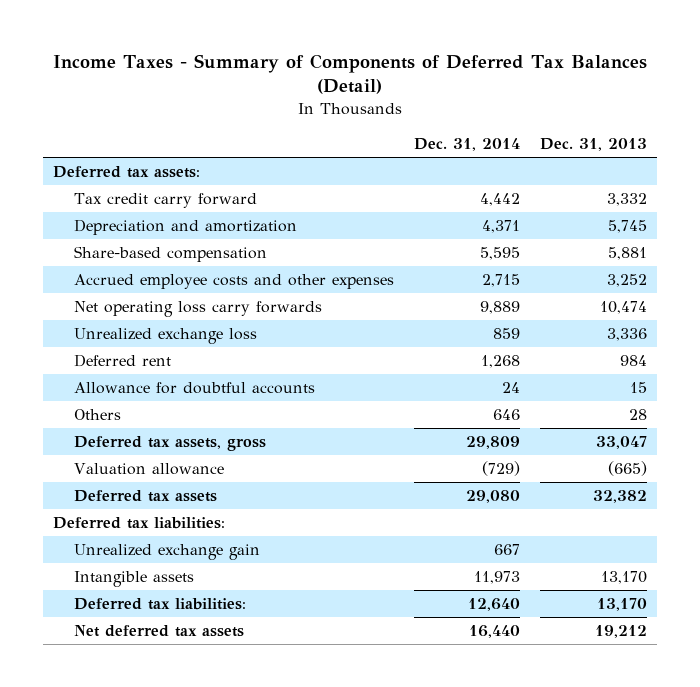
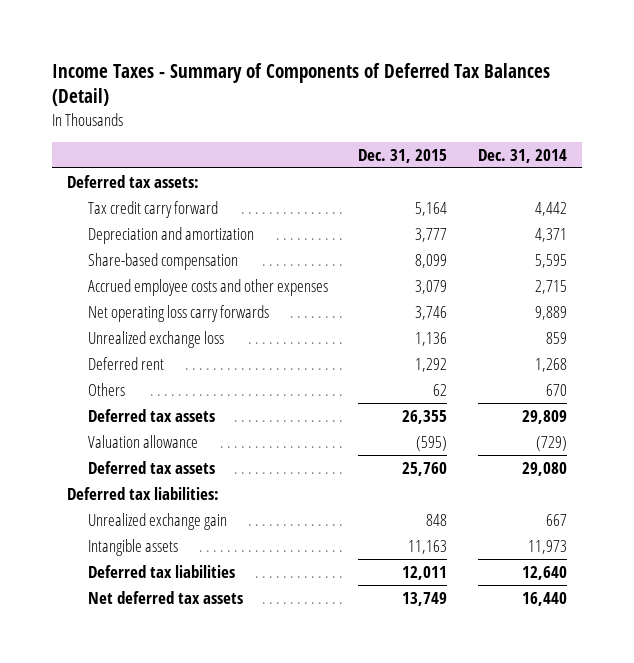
[539,137,647,151] Dec. 31, 2013 -> none
none -> [358,148,448,163] Dec. 31, 2015
[73,382,315,395] Allowance for doubtful accounts -> none
[492,409,520,421] 646 -> [545,383,567,396] 670
[73,436,266,452] Deferred tax assets, gross -> [88,408,216,422] Deferred tax assets
[73,598,246,611] Deferred tax liabilities: -> [88,564,236,578] Deferred tax liabilities

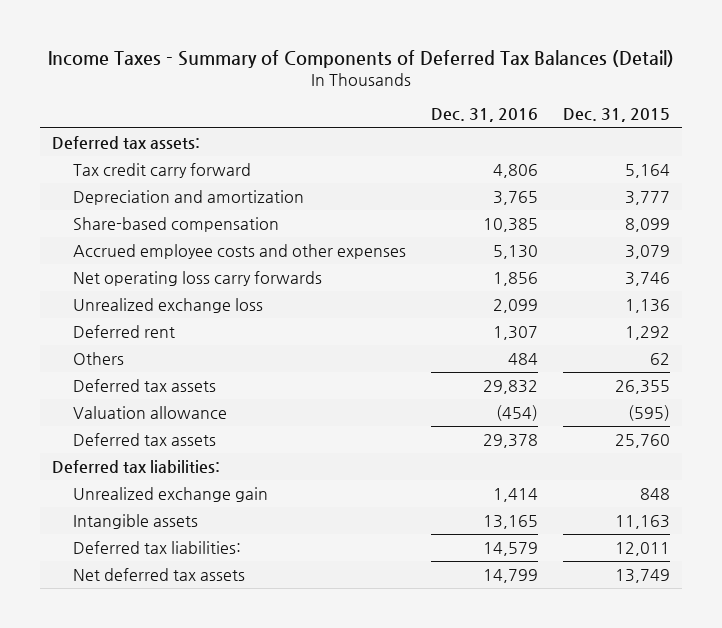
[477,148,567,163] Dec. 31, 2014 -> none
none -> [430,108,538,123] Dec. 31, 2016
[88,564,236,578] Deferred tax liabilities -> [73,541,242,555] Deferred tax liabilities:

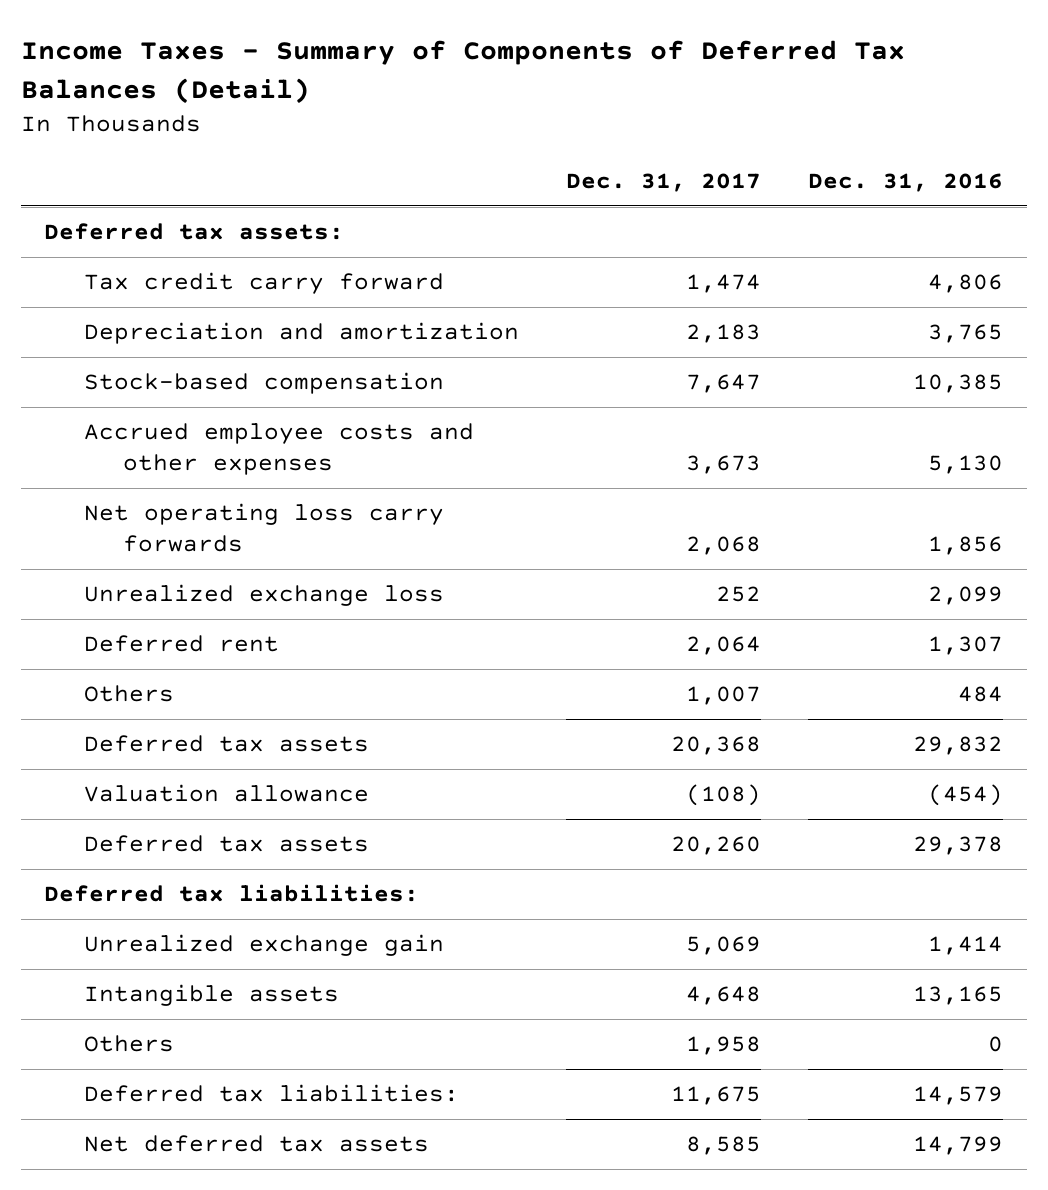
[562,108,670,123] Dec. 31, 2015 -> none
none -> [565,172,761,192] Dec. 31, 2017
[73,217,280,233] Share-based compensation -> [83,372,444,395] Stock-based compensation
none -> [83,1035,174,1053] Others

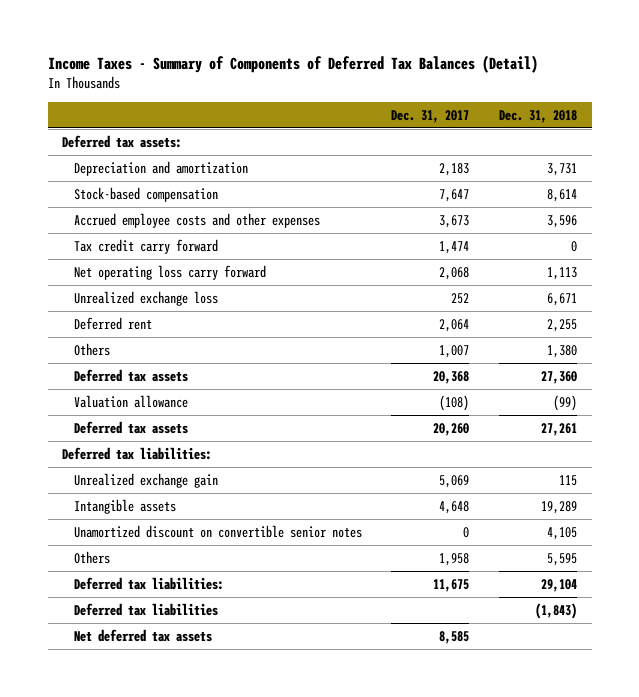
[808,172,1004,192] Dec. 31, 2016 -> none
none -> [498,109,577,123] Dec. 31, 2018
[83,272,444,295] Tax credit carry forward -> [73,238,218,254] Tax credit carry forward
[83,503,444,553] Net operating loss carry forwards -> [73,264,266,280] Net operating loss carry forward
none -> [73,524,362,538] Unamortized discount on convertible senior notes
none -> [73,602,218,616] Deferred tax liabilities

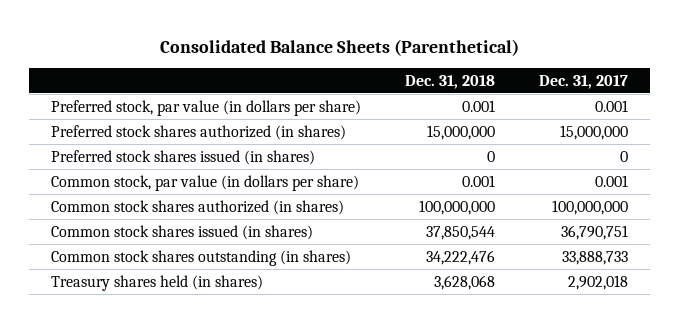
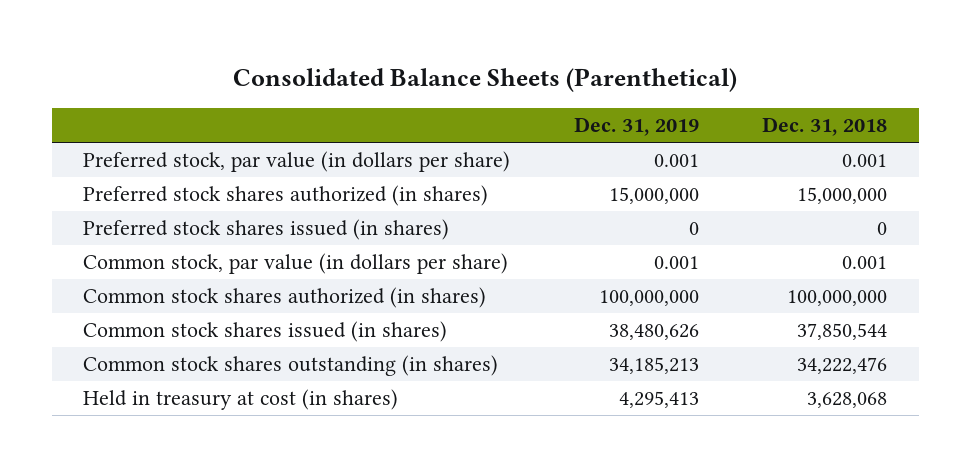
[539,74,629,89] Dec. 31, 2017 -> none
none -> [573,117,699,137] Dec. 31, 2019
[51,274,264,291] Treasury shares held (in shares) -> [83,389,399,411] Held in treasury at cost (in shares)

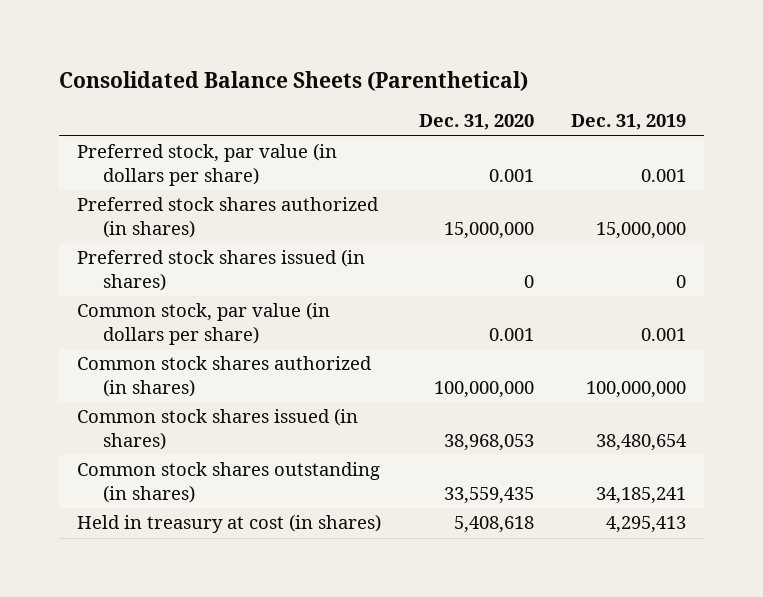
[761,117,887,137] Dec. 31, 2018 -> none
none -> [418,114,534,131] Dec. 31, 2020
[608,324,699,341] 38,480,626 -> [595,434,687,452] 38,480,654
[608,357,699,375] 34,185,213 -> [595,487,686,505] 34,185,241

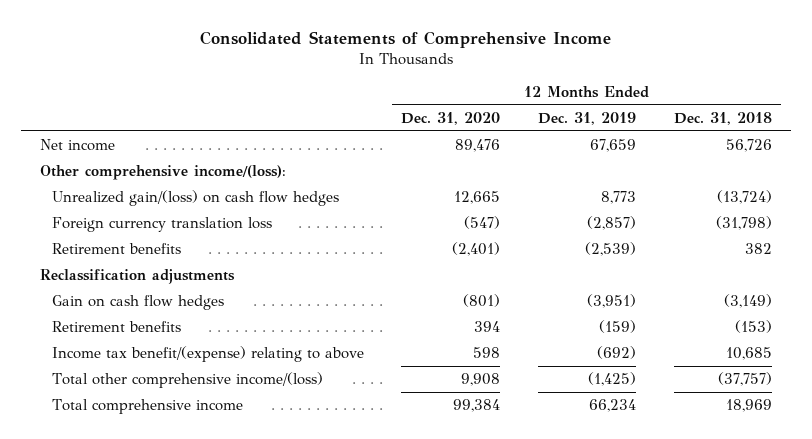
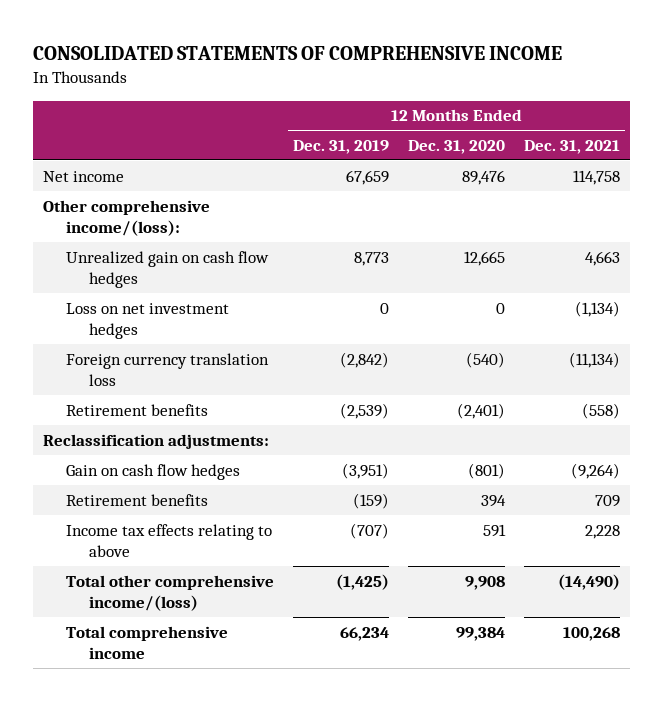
[199,31,611,49] Consolidated Statements of Comprehensive Income -> [33,46,563,61] CONSOLIDATED STATEMENTS OF COMPREHENSIVE INCOME
[673,111,772,125] Dec. 31, 2018 -> none
none -> [524,139,621,154] Dec. 31, 2021
[51,190,339,207] Unrealized gain/(loss) on cash flow hedges -> [66,250,270,288] Unrealized gain on cash flow hedges
none -> [66,302,230,339] Loss on net investment hedges
[464,216,501,230] (547) -> [466,351,506,368] (540)
[587,216,637,231] (2,857) -> [340,351,390,368] (2,842)
[40,269,236,285] Reclassification adjustments -> [42,433,269,449] Reclassification adjustments:
[51,346,364,363] Income tax benefit/(expense) relating to above -> [66,523,273,557] Income tax effects relating to above
[473,347,501,359] 598 -> [483,523,507,537] 591
[597,346,637,360] (692) -> [350,522,390,539] (707)

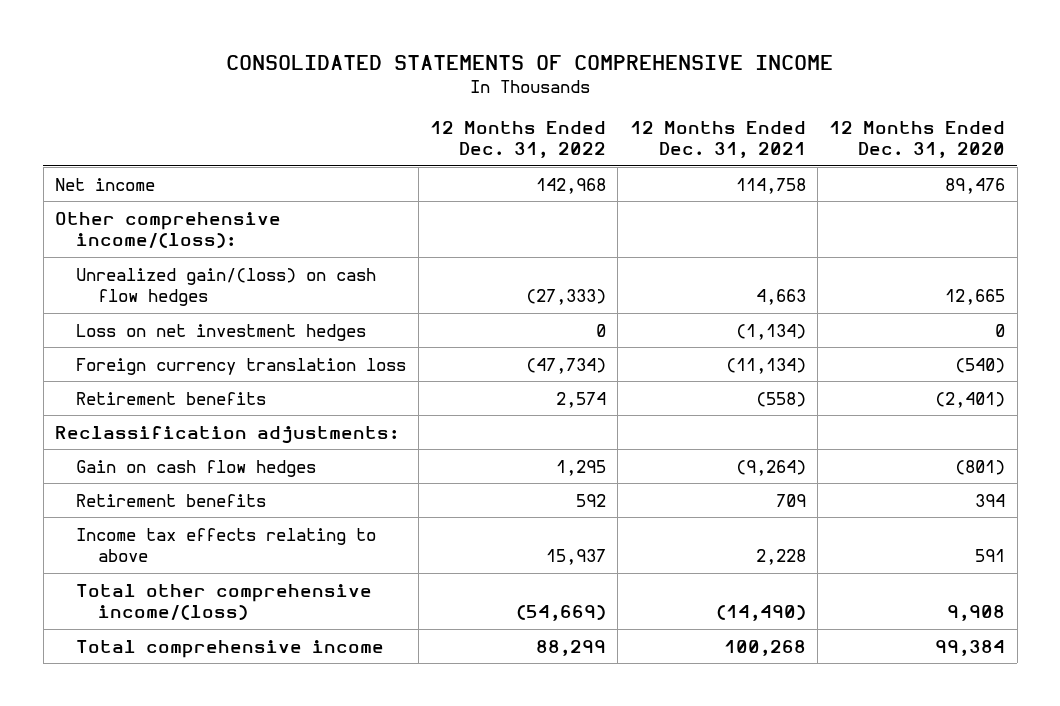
[293,139,390,154] Dec. 31, 2019 -> none
none -> [430,120,607,159] 12 Months Ended Dec. 31, 2022
[66,250,270,288] Unrealized gain on cash flow hedges -> [76,267,377,307] Unrealized gain/(loss) on cash flow hedges

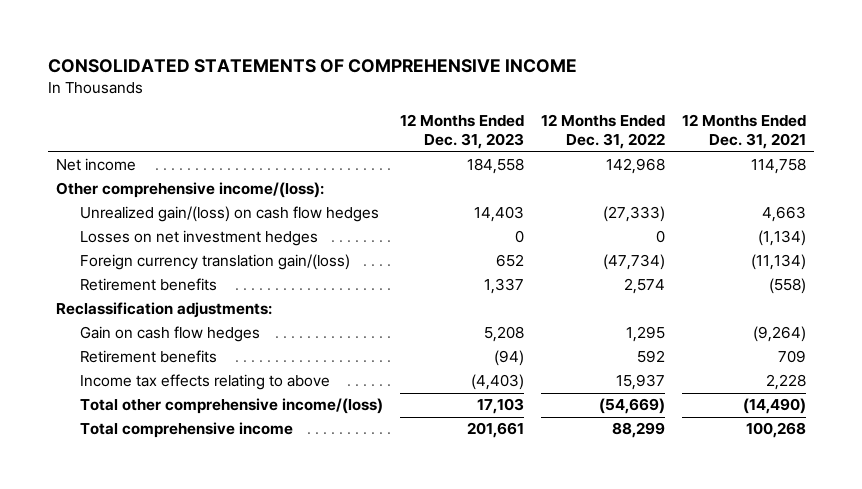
[829,120,1006,159] 12 Months Ended Dec. 31, 2020 -> none
none -> [399,114,524,150] 12 Months Ended Dec. 31, 2023
[76,323,367,341] Loss on net investment hedges -> [79,230,318,247] Losses on net investment hedges
[76,357,407,375] Foreign currency translation loss -> [79,254,350,271] Foreign currency translation gain/(loss)

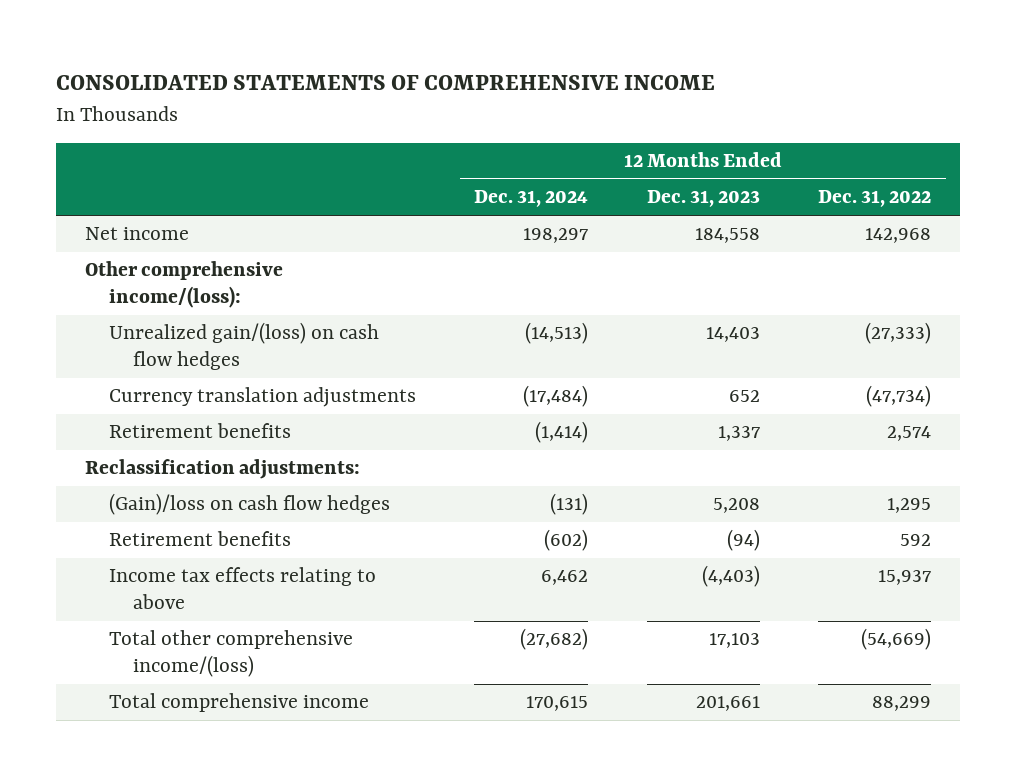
[681,114,806,150] 12 Months Ended Dec. 31, 2021 -> none
none -> [474,190,589,208] Dec. 31, 2024
[79,230,318,247] Losses on net investment hedges -> none
[79,254,350,271] Foreign currency translation gain/(loss) -> [108,387,416,408] Currency translation adjustments
[79,326,260,343] Gain on cash flow hedges -> [108,493,390,516] (Gain)/loss on cash flow hedges

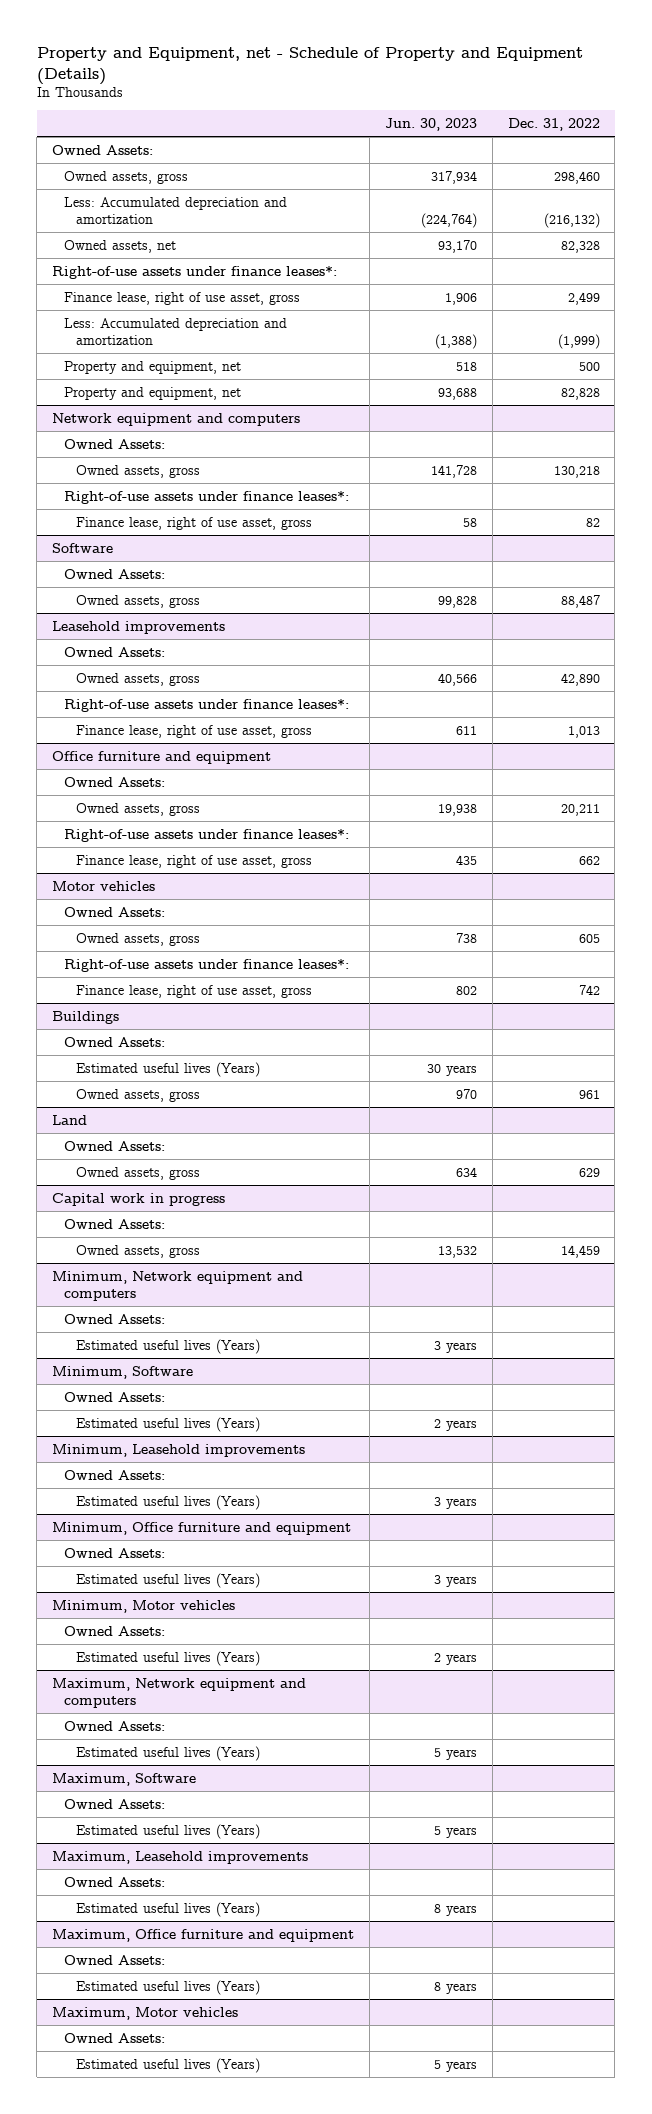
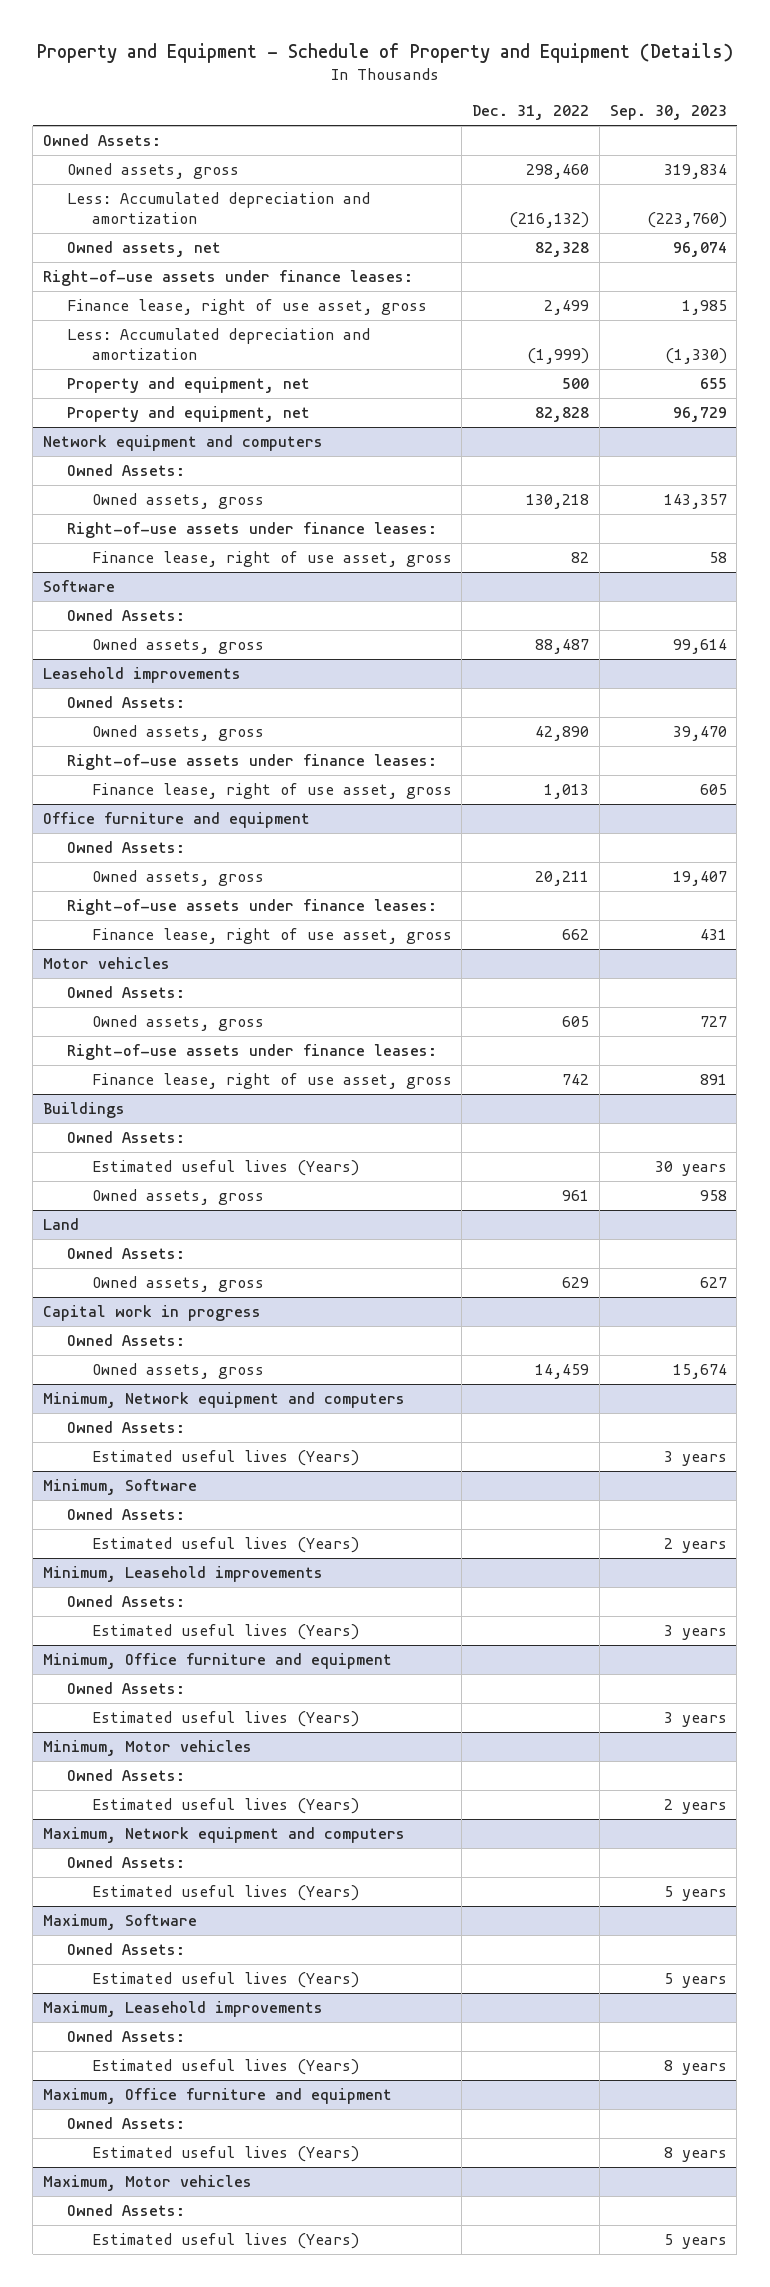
[36,46,583,85] Property and Equipment, net - Schedule of Property and Equipment (Details) -> [36,42,733,63] Property and Equipment - Schedule of Property and Equipment (Details)
[384,117,477,131] Jun. 30, 2023 -> none
none -> [609,105,727,121] Sep. 30, 2023
[52,265,338,279] Right-of-use assets under finance leases*: -> [42,270,413,287] Right-of-use assets under finance leases:
[64,490,350,504] Right-of-use assets under finance leases*: -> [67,522,438,539] Right-of-use assets under finance leases:
[64,698,350,712] Right-of-use assets under finance leases*: -> [67,754,438,771] Right-of-use assets under finance leases:
[64,828,350,842] Right-of-use assets under finance leases*: -> [67,899,438,916] Right-of-use assets under finance leases:
[64,958,350,972] Right-of-use assets under finance leases*: -> [67,1044,438,1061] Right-of-use assets under finance leases:

